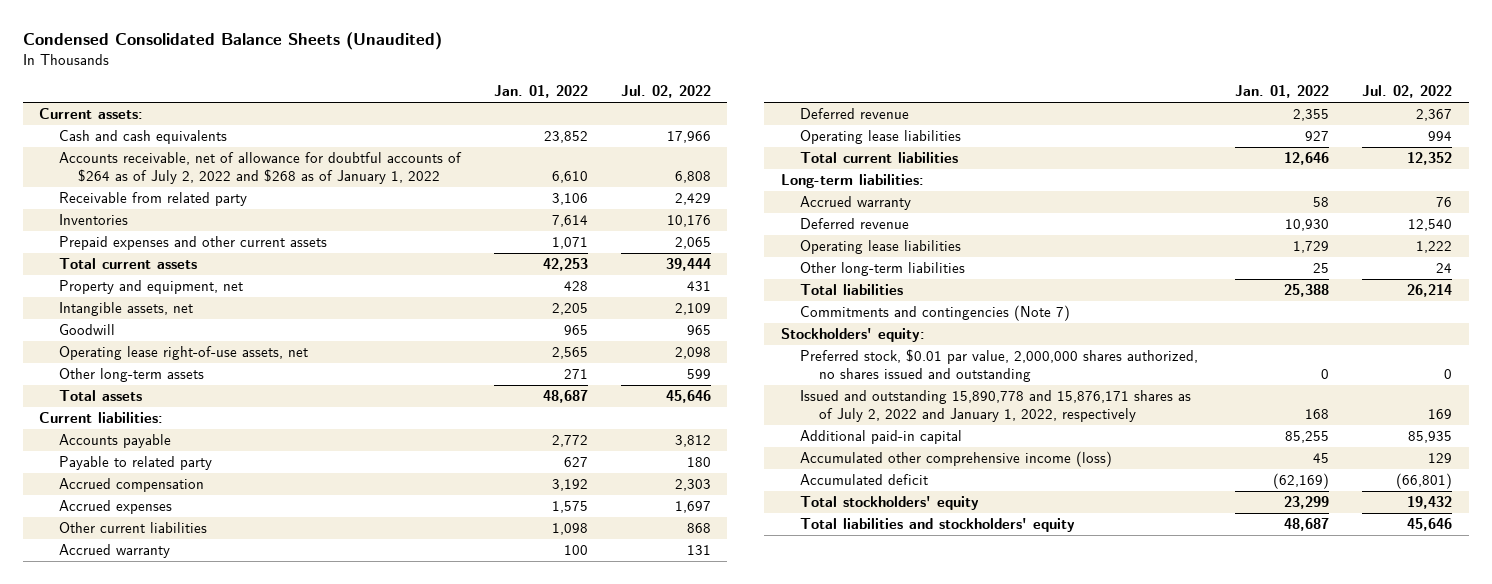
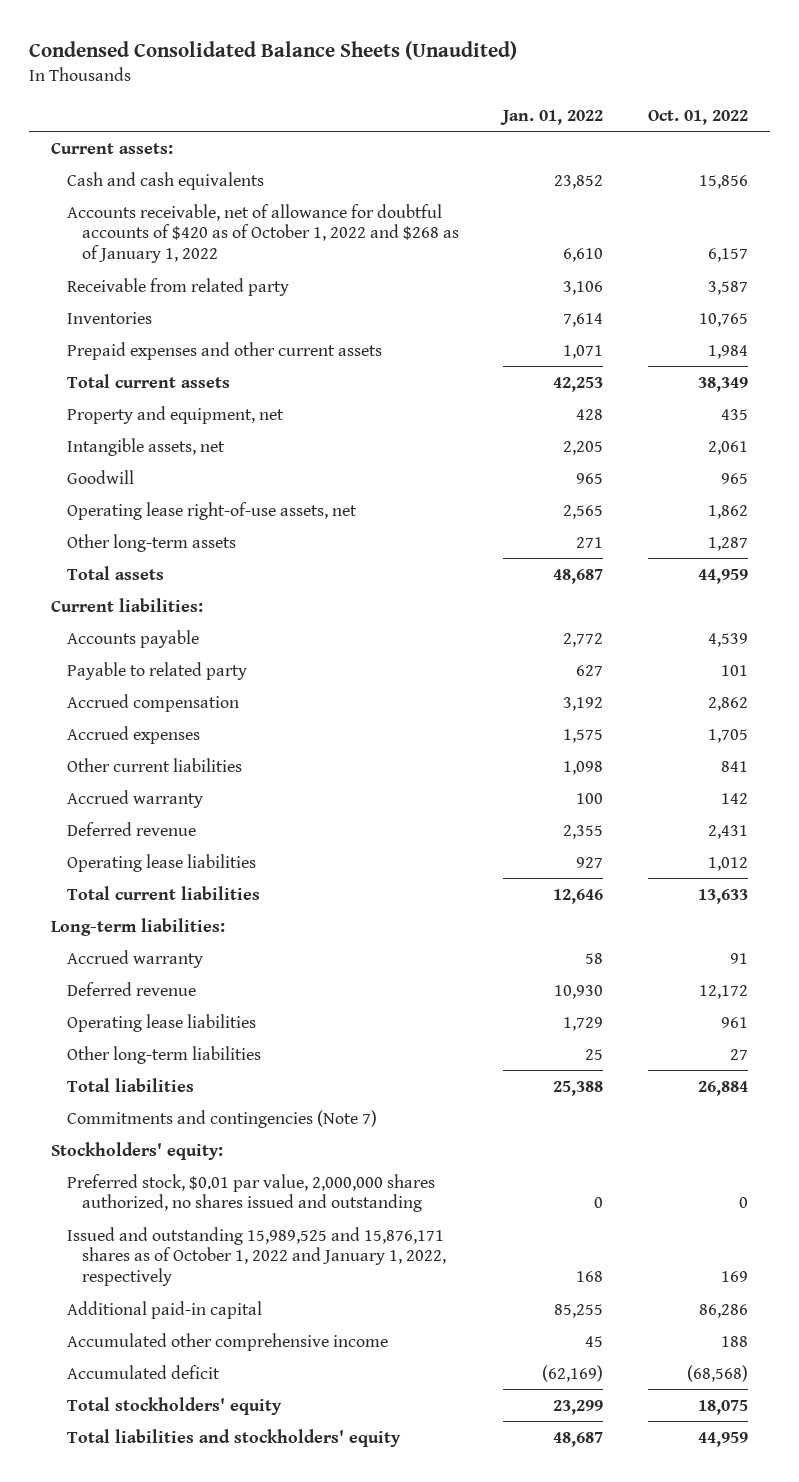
[620,85,711,99] Jul. 02, 2022 -> none
none -> [648,109,749,125] Oct. 01, 2022
[58,152,462,185] Accounts receivable, net of allowance for doubtful accounts of $264 as of July 2, 2022 and $268 as of January 1, 2022 -> [66,203,459,264] Accounts receivable, net of allowance for doubtful accounts of $420 as of October 1, 2022 and $268 as of January 1, 2022
[799,390,1191,423] Issued and outstanding 15,890,778 and 15,876,171 shares as of July 2, 2022 and January 1, 2022, respectively -> [66,1226,446,1287] Issued and outstanding 15,989,525 and 15,876,171 shares as of October 1, 2022 and January 1, 2022, respectively
[799,451,1112,468] Accumulated other comprehensive income (loss) -> [66,1332,388,1351] Accumulated other comprehensive income

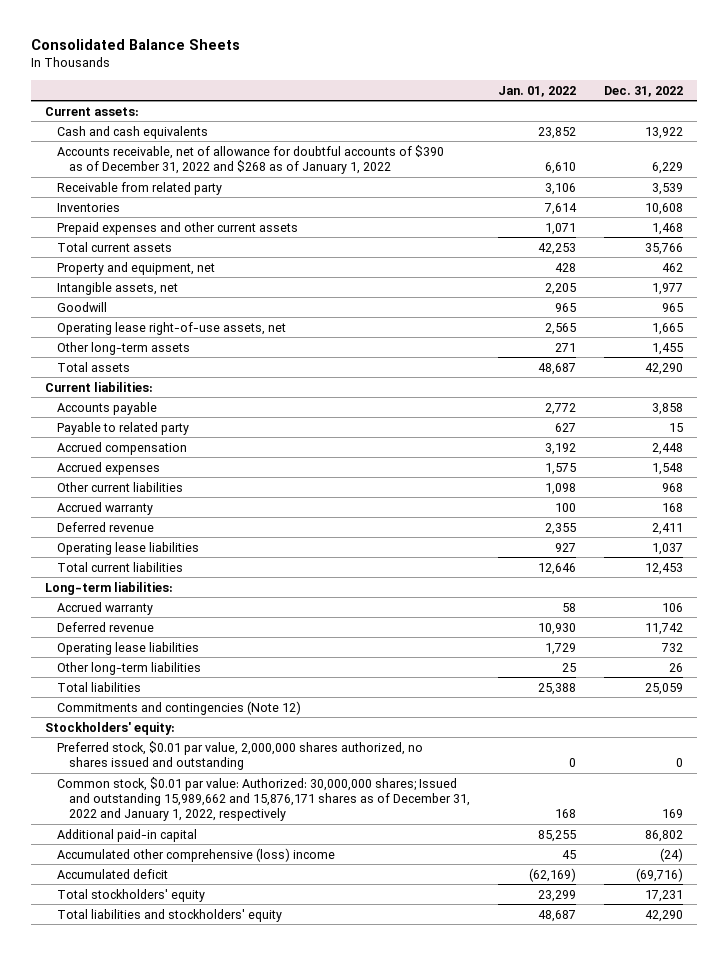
[29,40,518,60] Condensed Consolidated Balance Sheets (Unaudited) -> [30,39,240,51] Consolidated Balance Sheets
[648,109,749,125] Oct. 01, 2022 -> none
none -> [603,85,683,97] Dec. 31, 2022
[66,203,459,264] Accounts receivable, net of allowance for doubtful accounts of $420 as of October 1, 2022 and $268 as of January 1, 2022 -> [56,144,444,174] Accounts receivable, net of allowance for doubtful accounts of $390 as of December 31, 2022 and $268 as of January 1, 2022
[66,1109,377,1128] Commitments and contingencies (Note 7) -> [56,700,301,715] Commitments and contingencies (Note 12)
[66,1226,446,1287] Issued and outstanding 15,989,525 and 15,876,171 shares as of October 1, 2022 and January 1, 2022, respectively -> [56,776,470,822] Common stock, $0.01 par value: Authorized: 30,000,000 shares; Issued and outstanding 15,989,662 and 15,876,171 shares as of December 31, 2022 and January 1, 2022, respectively
[66,1332,388,1351] Accumulated other comprehensive income -> [56,847,335,862] Accumulated other comprehensive (loss) income

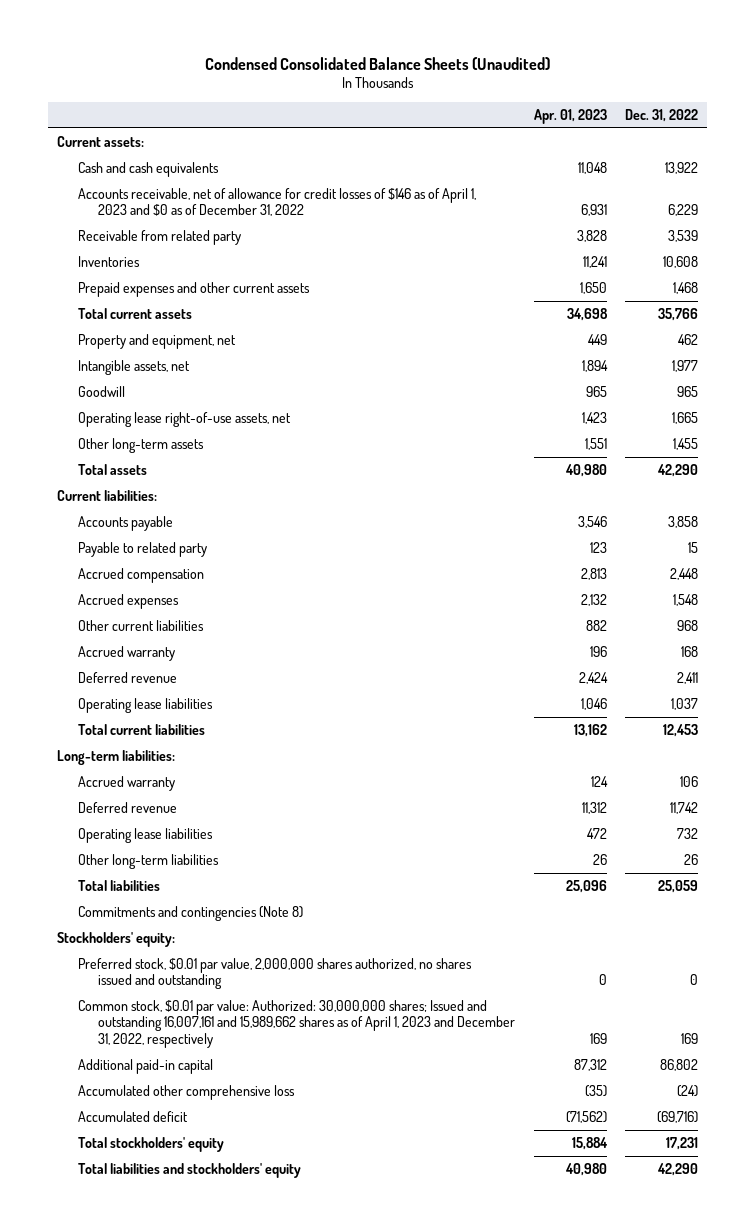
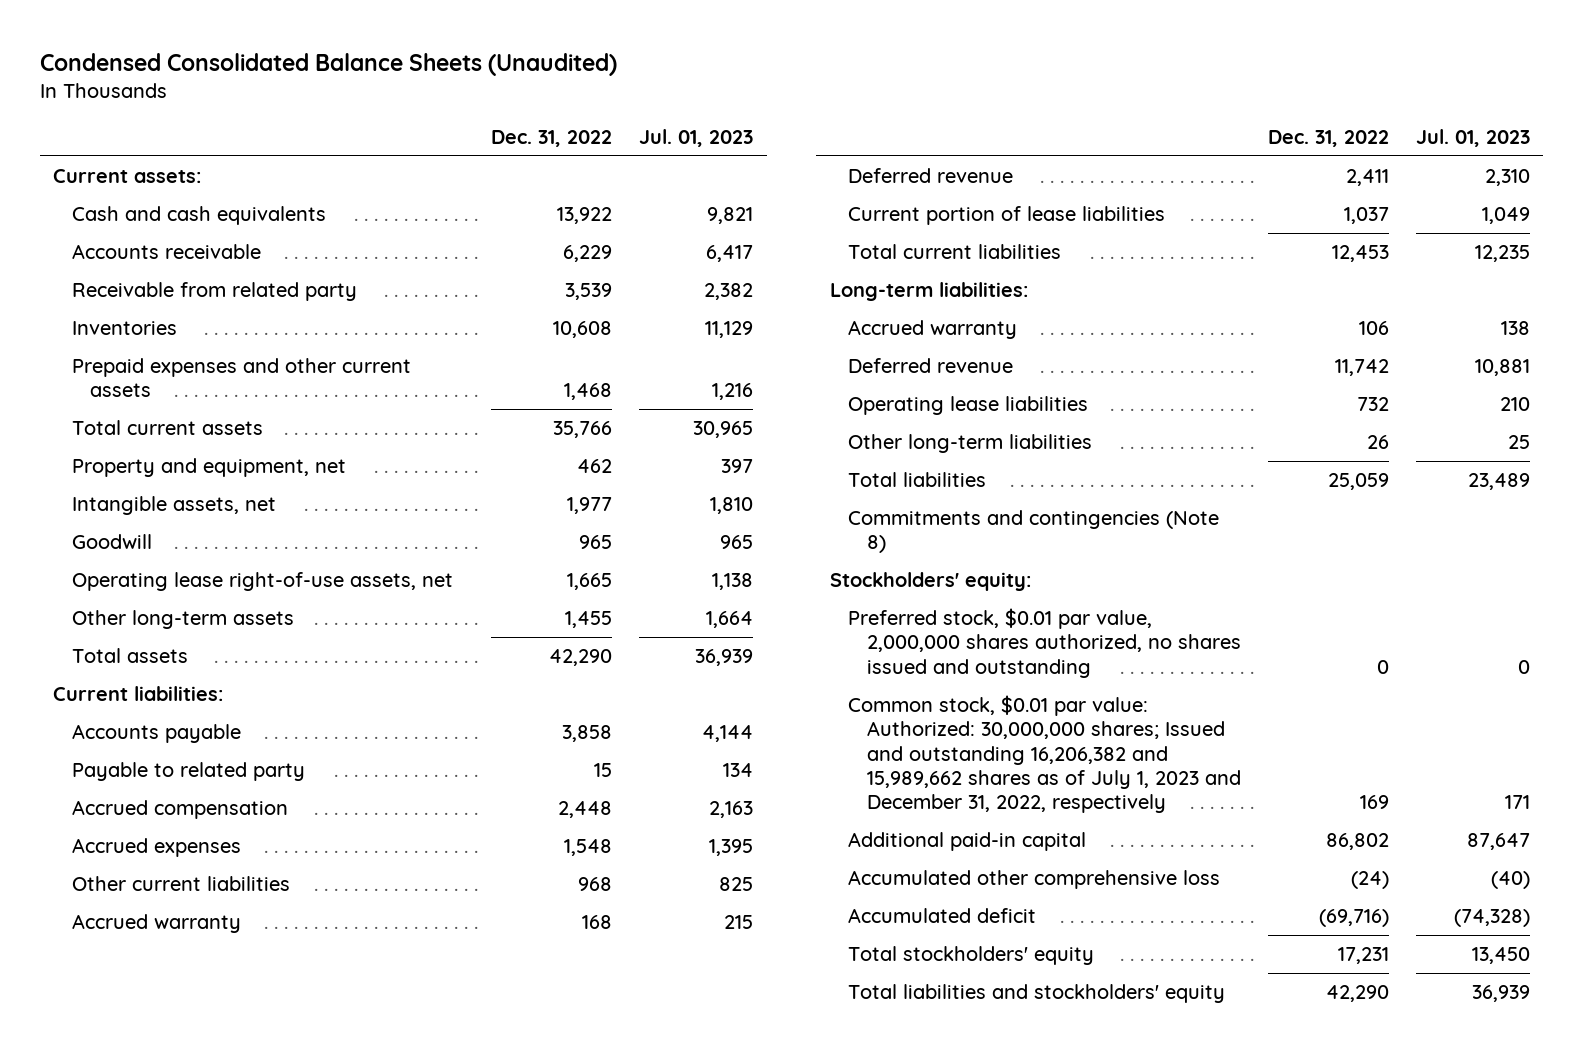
[533,108,607,124] Apr. 01, 2023 -> none
none -> [639,128,754,147] Jul. 01, 2023
[77,187,476,217] Accounts receivable, net of allowance for credit losses of $146 as of April 1, 2023 and $0 as of December 31, 2022 -> [71,244,261,260] Accounts receivable
[77,697,213,713] Operating lease liabilities -> [848,206,1166,226] Current portion of lease liabilities
[77,999,516,1048] Common stock, $0.01 par value: Authorized: 30,000,000 shares; Issued and outstanding 16,007,161 and 15,989,662 shares as of April 1, 2023 and December 31, 2022, respectively -> [848,695,1241,814] Common stock, $0.01 par value: Authorized: 30,000,000 shares; Issued and outstanding 16,206,382 and 15,989,662 shares as of July 1, 2023 and December 31, 2022, respectively

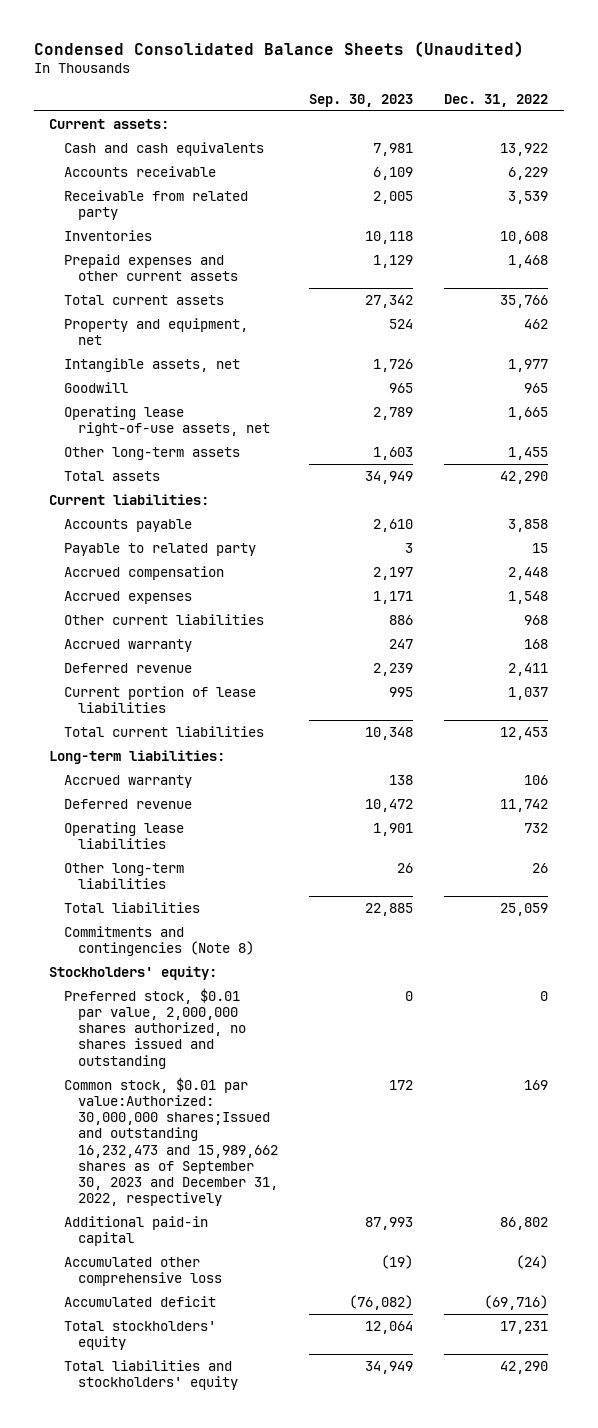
[639,128,754,147] Jul. 01, 2023 -> none
none -> [309,93,414,107] Sep. 30, 2023
[848,695,1241,814] Common stock, $0.01 par value: Authorized: 30,000,000 shares; Issued and outstanding 16,206,382 and 15,989,662 shares as of July 1, 2023 and December 31, 2022, respectively -> [63,1076,279,1207] Common stock, $0.01 par value:Authorized: 30,000,000 shares;Issued and outstanding 16,232,473 and 15,989,662 shares as of September 30, 2023 and December 31, 2022, respectively

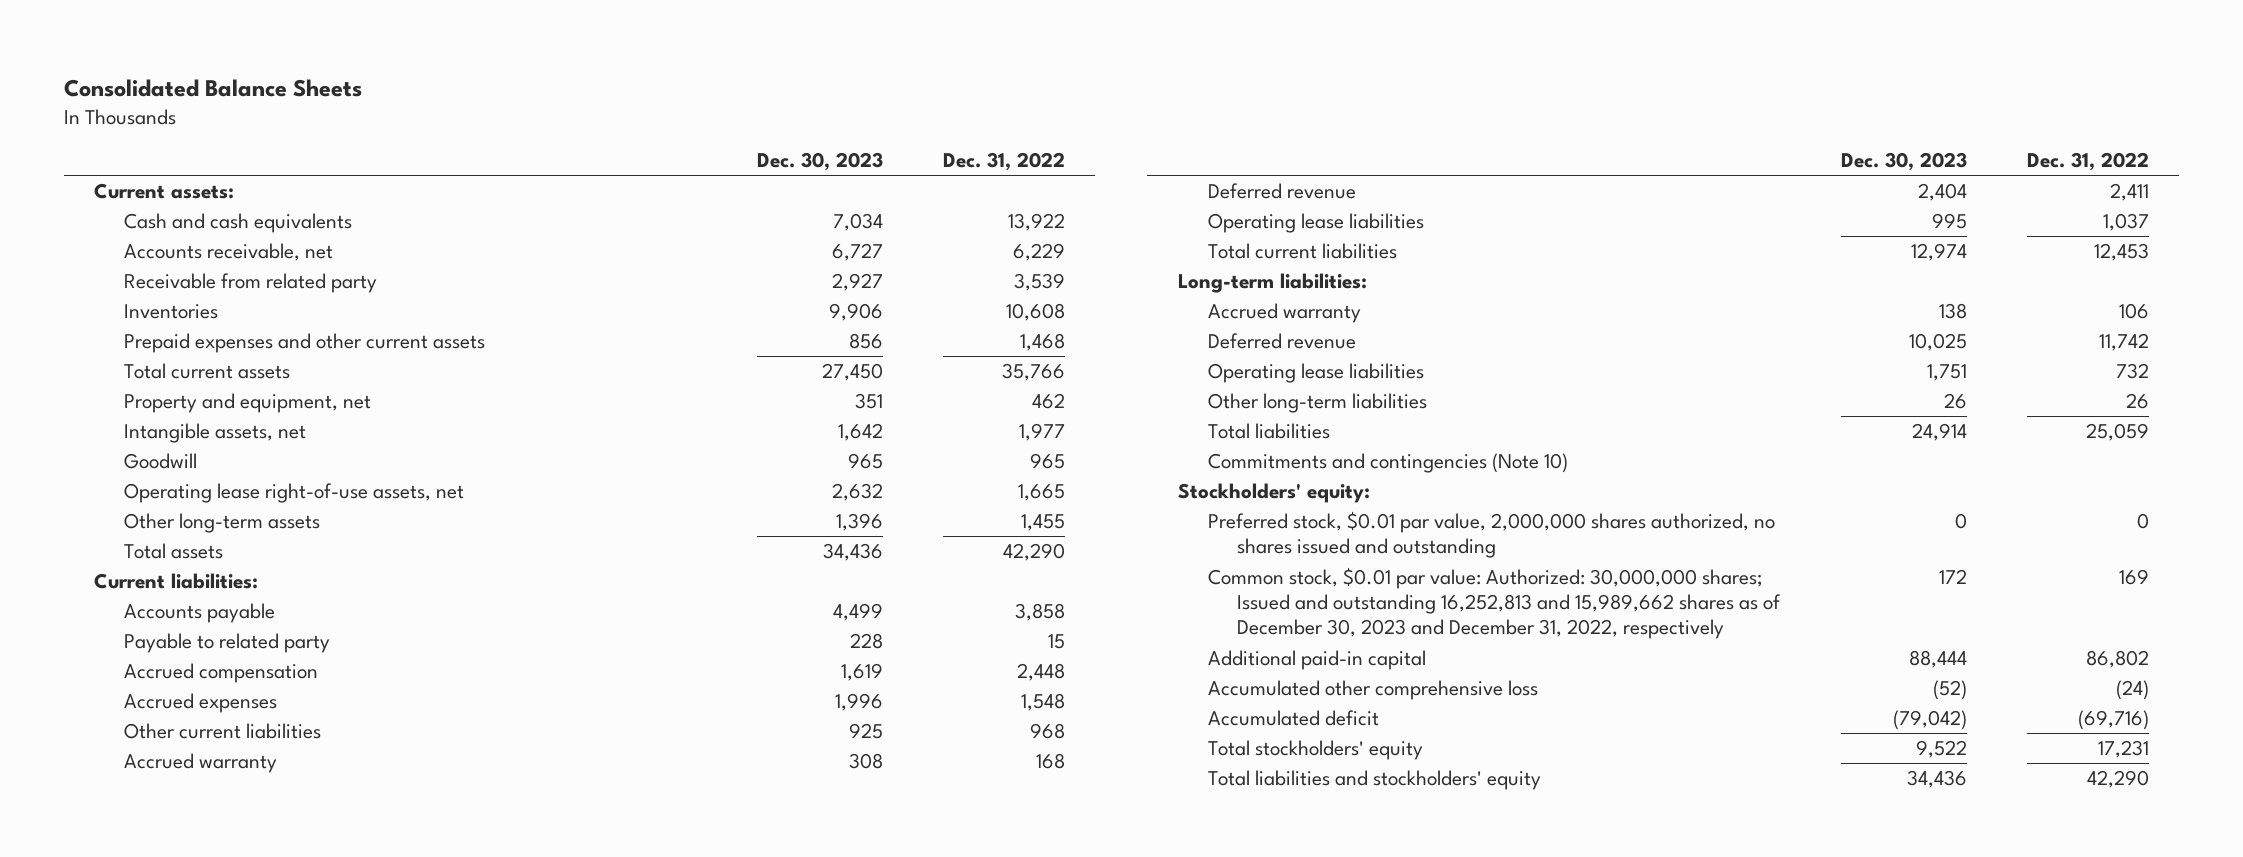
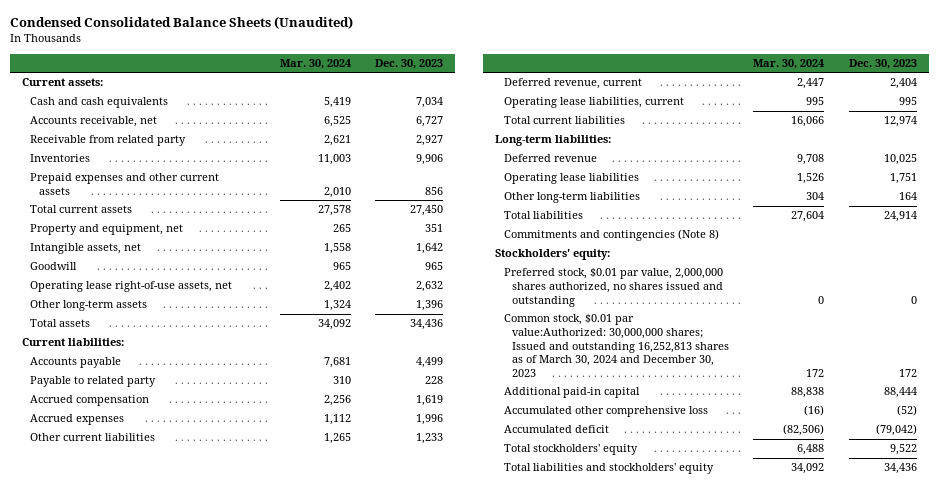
[63,79,362,98] Consolidated Balance Sheets -> [9,16,353,30] Condensed Consolidated Balance Sheets (Unaudited)
[943,152,1066,172] Dec. 31, 2022 -> none
none -> [279,58,351,69] Mar. 30, 2024
[123,753,277,774] Accrued warranty -> none
[849,723,884,740] 925 -> [416,433,444,445] 1,233
[1207,183,1356,200] Deferred revenue -> [503,78,642,90] Deferred revenue, current
[1207,213,1424,234] Operating lease liabilities -> [503,97,684,109] Operating lease liabilities, current
[1207,303,1361,324] Accrued warranty -> none
[1943,393,1967,410] 26 -> [898,192,917,201] 164
[1207,453,1568,474] Commitments and contingencies (Note 10) -> [503,229,719,242] Commitments and contingencies (Note 8)
[1207,567,1782,640] Common stock, $0.01 par value: Authorized: 30,000,000 shares; Issued and outstanding 16,252,813 and 15,989,662 shares as of December 30, 2023 and December 31, 2022, respectively -> [503,314,730,378] Common stock, $0.01 par value:Authorized: 30,000,000 shares; Issued and outstanding 16,252,813 shares as of March 30, 2024 and December 30, 2023

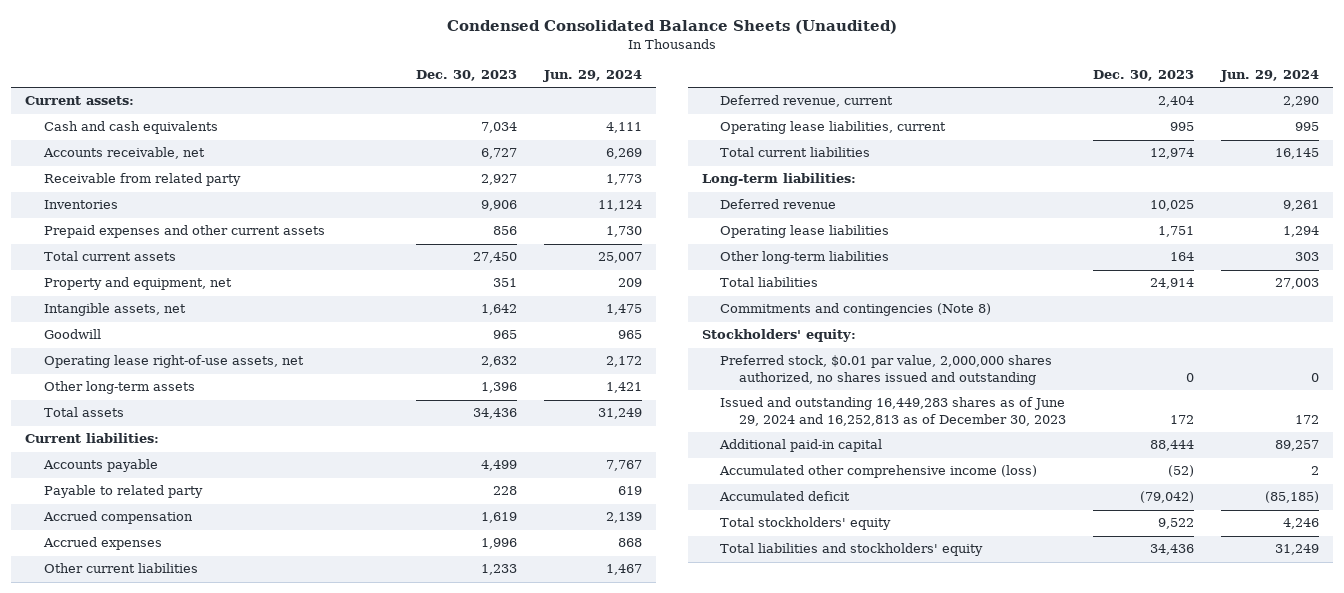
[279,58,351,69] Mar. 30, 2024 -> none
none -> [543,70,643,83] Jun. 29, 2024
[503,314,730,378] Common stock, $0.01 par value:Authorized: 30,000,000 shares; Issued and outstanding 16,252,813 shares as of March 30, 2024 and December 30, 2023 -> [720,397,1067,427] Issued and outstanding 16,449,283 shares as of June 29, 2024 and 16,252,813 as of December 30, 2023
[503,406,708,418] Accumulated other comprehensive loss -> [719,465,1038,479] Accumulated other comprehensive income (loss)

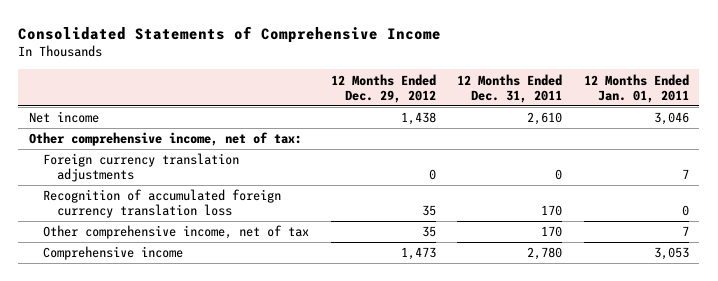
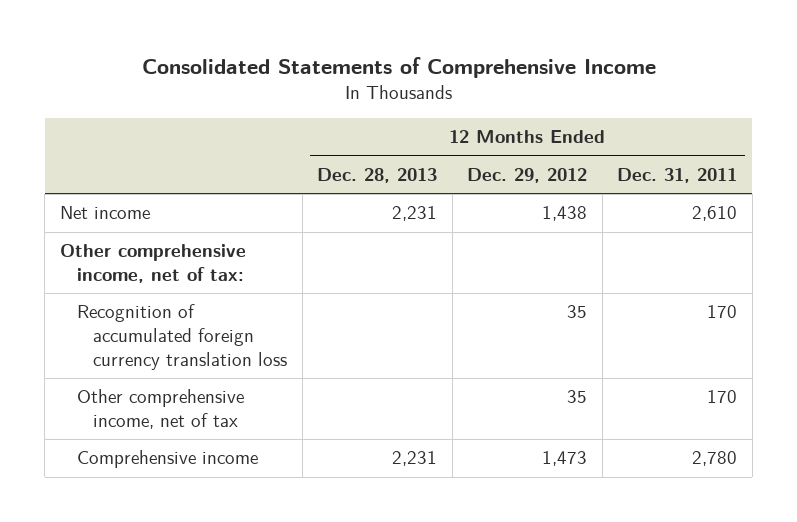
[583,73,689,103] 12 Months Ended Jan. 01, 2011 -> none
none -> [317,167,438,183] Dec. 28, 2013
[43,153,240,183] Foreign currency translation adjustments -> none

